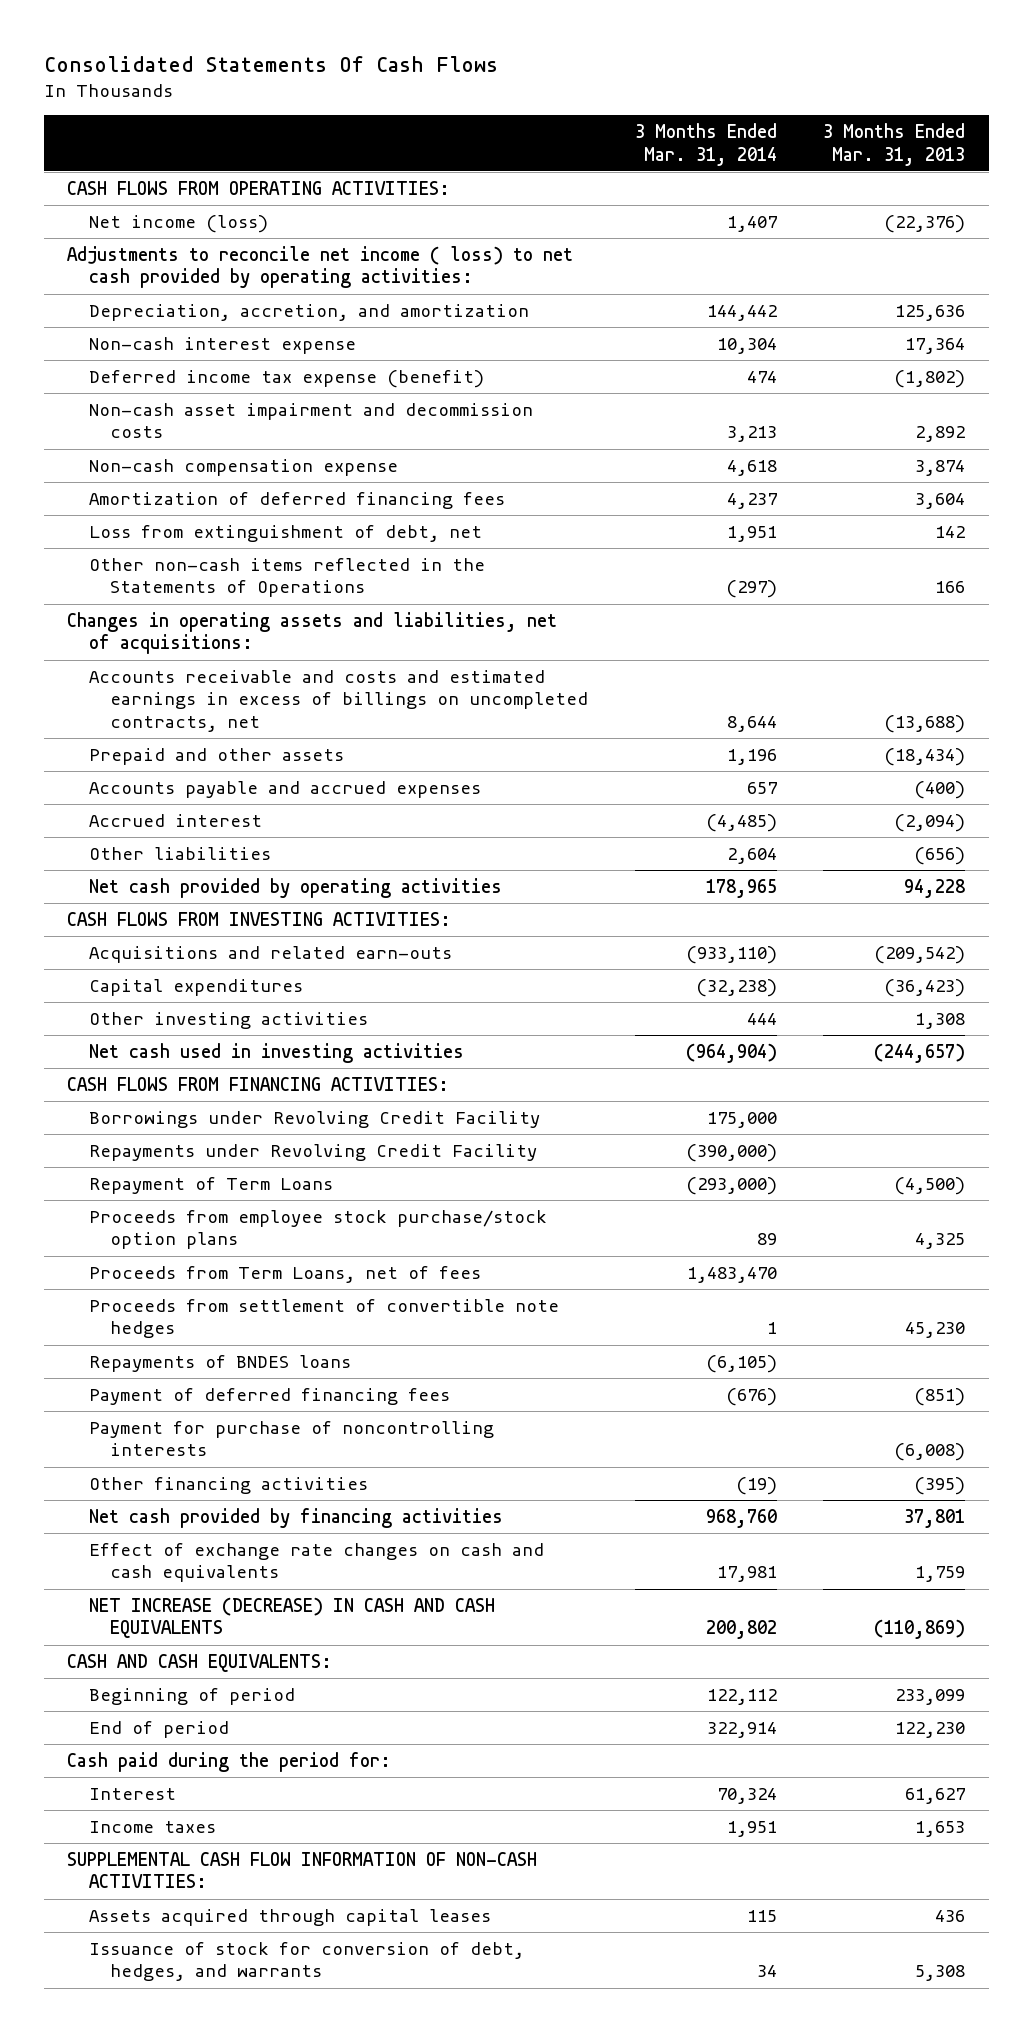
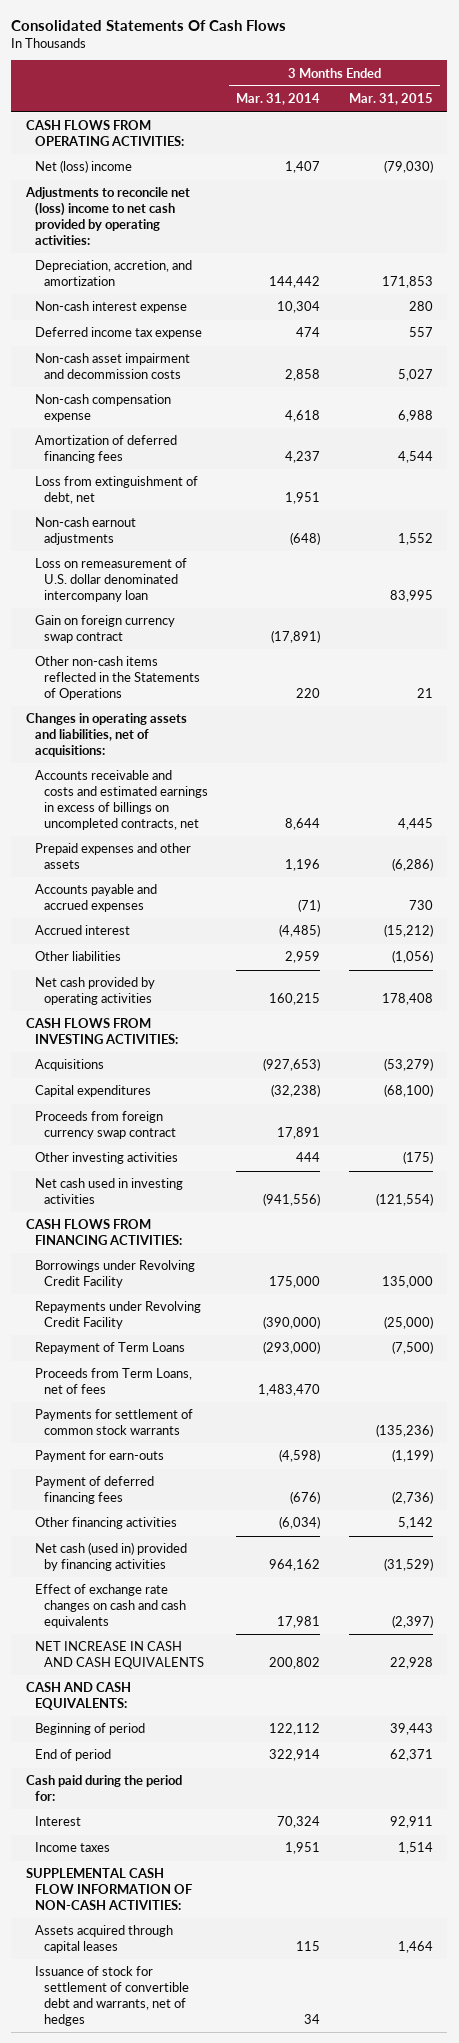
[823,123,966,166] 3 Months Ended Mar. 31, 2013 -> none
none -> [348,93,433,106] Mar. 31, 2015
[88,214,268,233] Net income (loss) -> [34,160,132,174] Net (loss) income
[67,245,574,289] Adjustments to reconcile net income ( loss) to net cash provided by operating activities: -> [24,187,190,245] Adjustments to reconcile net (loss) income to net cash provided by operating activities:
[88,369,484,388] Deferred income tax expense (benefit) -> [34,327,202,340] Deferred income tax expense
[726,426,777,443] 3,213 -> [285,369,321,382] 2,858
none -> [34,517,136,546] Non-cash earnout adjustments
none -> [34,558,187,602] Loss on remeasurement of U.S. dollar denominated intercompany loan
none -> [34,615,175,644] Gain on foreign currency swap contract
[725,580,777,599] (297) -> [296,687,321,698] 220
[88,747,344,765] Prepaid and other assets -> [34,843,191,870] Prepaid expenses and other assets
[746,781,777,794] 657 -> [298,899,321,913] (71)
[726,847,777,864] 2,604 -> [285,951,321,964] 2,959
[705,878,777,898] 178,965 -> [269,993,321,1006] 160,215
[88,945,452,963] Acquisitions and related earn-outs -> [34,1059,104,1072] Acquisitions
[685,945,777,964] (933,110) -> [263,1058,321,1072] (927,653)
none -> [34,1111,176,1140] Proceeds from foreign currency swap contract
[685,1042,777,1063] (964,904) -> [263,1193,321,1207] (941,556)
[88,1209,547,1250] Proceeds from employee stock purchase/stock option plans -> none
[88,1298,559,1339] Proceeds from settlement of convertible note hedges -> none
[88,1354,351,1372] Repayments of BNDES loans -> none
none -> [34,1409,193,1436] Payments for settlement of common stock warrants
none -> [34,1450,164,1463] Payment for earn-outs
[88,1420,494,1457] Payment for purchase of noncontrolling interests -> none
[735,1476,777,1495] (19) -> [279,1516,321,1530] (6,034)
[88,1507,503,1528] Net cash provided by financing activities -> [34,1542,187,1572] Net cash (used in) provided by financing activities
[705,1508,777,1528] 968,760 -> [269,1559,321,1572] 964,162
[88,1596,495,1639] NET INCREASE (DECREASE) IN CASH AND CASH EQUIVALENTS -> [34,1641,204,1670] NET INCREASE IN CASH AND CASH EQUIVALENTS
[88,1941,524,1982] Issuance of stock for conversion of debt, hedges, and warrants -> [34,1966,189,2026] Issuance of stock for settlement of convertible debt and warrants, net of hedges

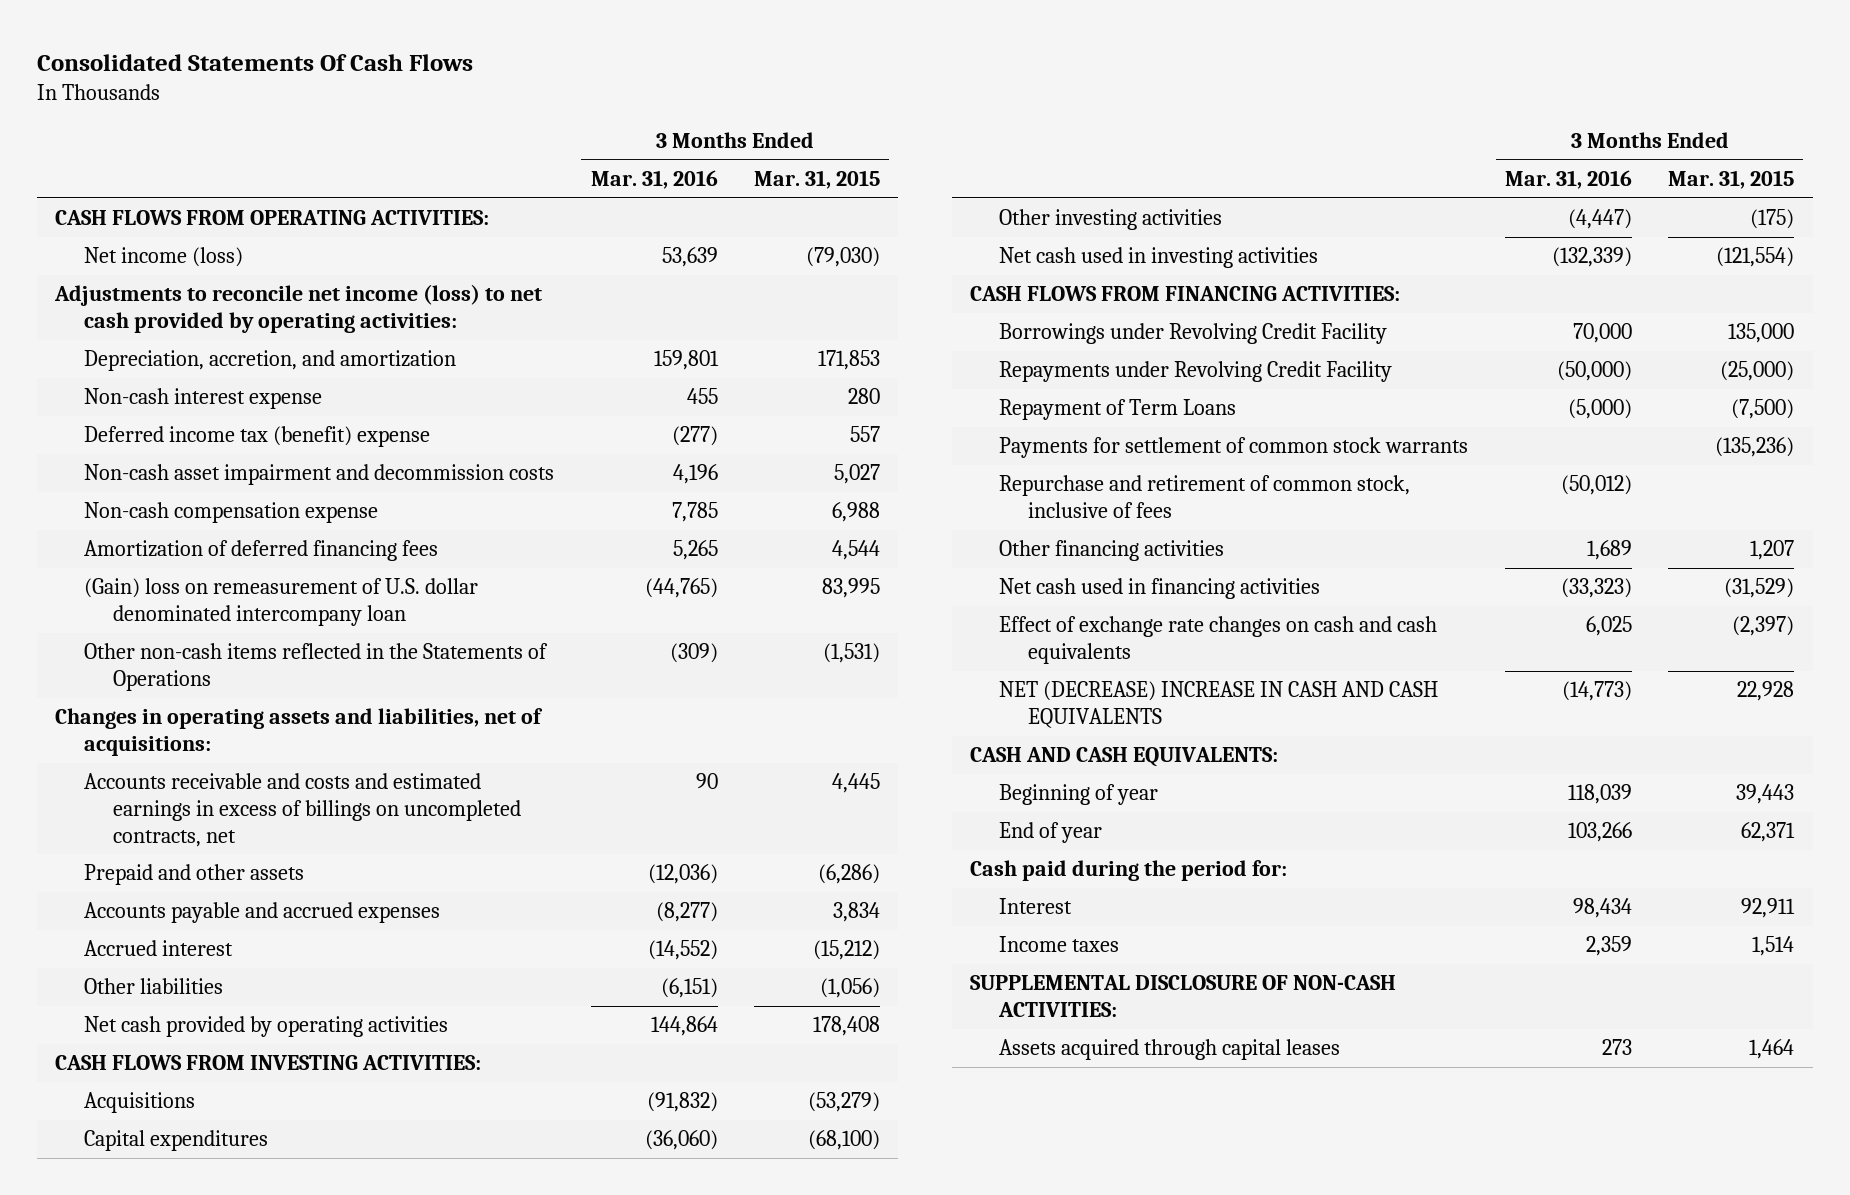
[236,93,321,106] Mar. 31, 2014 -> none
none -> [590,170,718,190] Mar. 31, 2016
[34,160,132,174] Net (loss) income -> [84,247,244,268] Net income (loss)
[24,187,190,245] Adjustments to reconcile net (loss) income to net cash provided by operating activities: -> [54,284,543,333] Adjustments to reconcile net income (loss) to net cash provided by operating activities:
[34,327,202,340] Deferred income tax expense -> [84,426,431,448] Deferred income tax (benefit) expense
[34,476,198,505] Loss from extinguishment of debt, net -> none
[34,517,136,546] Non-cash earnout adjustments -> none
[34,615,175,644] Gain on foreign currency swap contract -> none
[34,558,187,602] Loss on remeasurement of U.S. dollar denominated intercompany loan -> [84,578,479,626] (Gain) loss on remeasurement of U.S. dollar denominated intercompany loan
[416,687,433,698] 21 -> [822,643,880,664] (1,531)
[34,843,191,870] Prepaid expenses and other assets -> [84,864,305,886] Prepaid and other assets
[408,900,433,911] 730 -> [832,902,880,923] 3,834
[34,1111,176,1140] Proceeds from foreign currency swap contract -> none
[34,1368,192,1395] Proceeds from Term Loans, net of fees -> none
[34,1450,164,1463] Payment for earn-outs -> none
[34,1476,154,1505] Payment of deferred financing fees -> none
none -> [999,475,1411,518] Repurchase and retirement of common stock, inclusive of fees
[397,1517,433,1530] 5,142 -> [1750,540,1795,561] 1,207
[34,1542,187,1572] Net cash (used in) provided by financing activities -> [999,578,1321,600] Net cash used in financing activities
[34,1641,204,1670] NET INCREASE IN CASH AND CASH EQUIVALENTS -> [999,681,1439,728] NET (DECREASE) INCREASE IN CASH AND CASH EQUIVALENTS
[34,1723,145,1736] Beginning of period -> [999,784,1159,806] Beginning of year
[34,1749,111,1762] End of period -> [999,822,1103,844] End of year
[25,1868,192,1910] SUPPLEMENTAL CASH FLOW INFORMATION OF NON-CASH ACTIVITIES: -> [970,975,1397,1017] SUPPLEMENTAL DISCLOSURE OF NON-CASH ACTIVITIES:
[34,1966,189,2026] Issuance of stock for settlement of convertible debt and warrants, net of hedges -> none

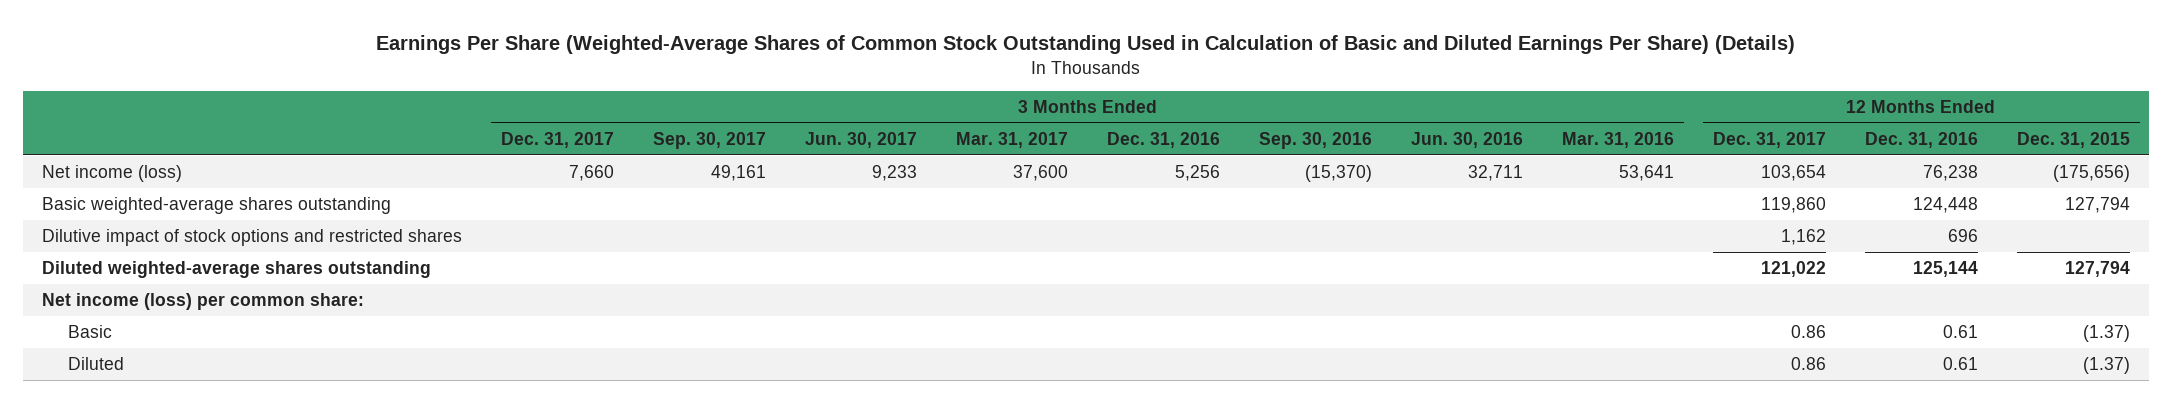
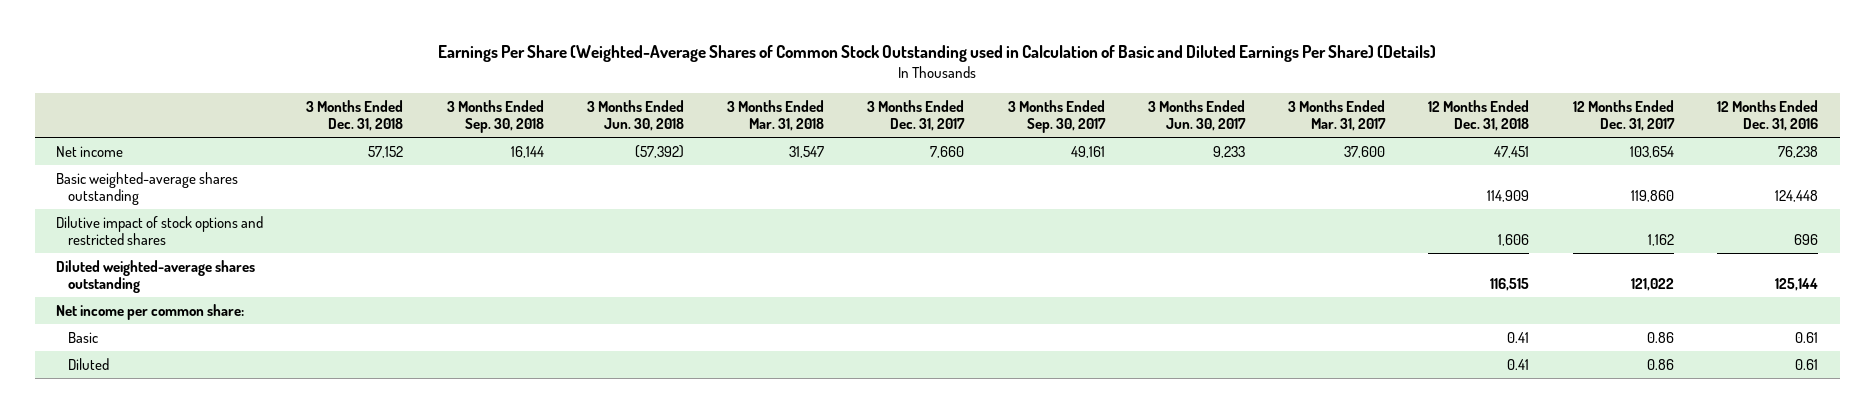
[376,34,1796,54] Earnings Per Share (Weighted-Average Shares of Common Stock Outstanding Used in Calculation of Basic and Diluted Earnings Per Share) (Details) -> [438,44,1437,62] Earnings Per Share (Weighted-Average Shares of Common Stock Outstanding used in Calculation of Basic and Diluted Earnings Per Share) (Details)
[1107,131,1221,148] Dec. 31, 2016 -> none
[1259,131,1373,149] Sep. 30, 2016 -> none
[1410,131,1523,148] Jun. 30, 2016 -> none
[1561,131,1674,148] Mar. 31, 2016 -> none
[2016,131,2130,148] Dec. 31, 2015 -> none
none -> [306,99,404,132] 3 Months Ended Dec. 31, 2018
none -> [446,99,544,134] 3 Months Ended Sep. 30, 2018
none -> [586,99,684,132] 3 Months Ended Jun. 30, 2018
none -> [727,99,825,132] 3 Months Ended Mar. 31, 2018
none -> [1428,99,1530,132] 12 Months Ended Dec. 31, 2018
[42,164,183,182] Net income (loss) -> [56,145,124,157] Net income
[42,292,365,310] Net income (loss) per common share: -> [56,303,245,320] Net income per common share:

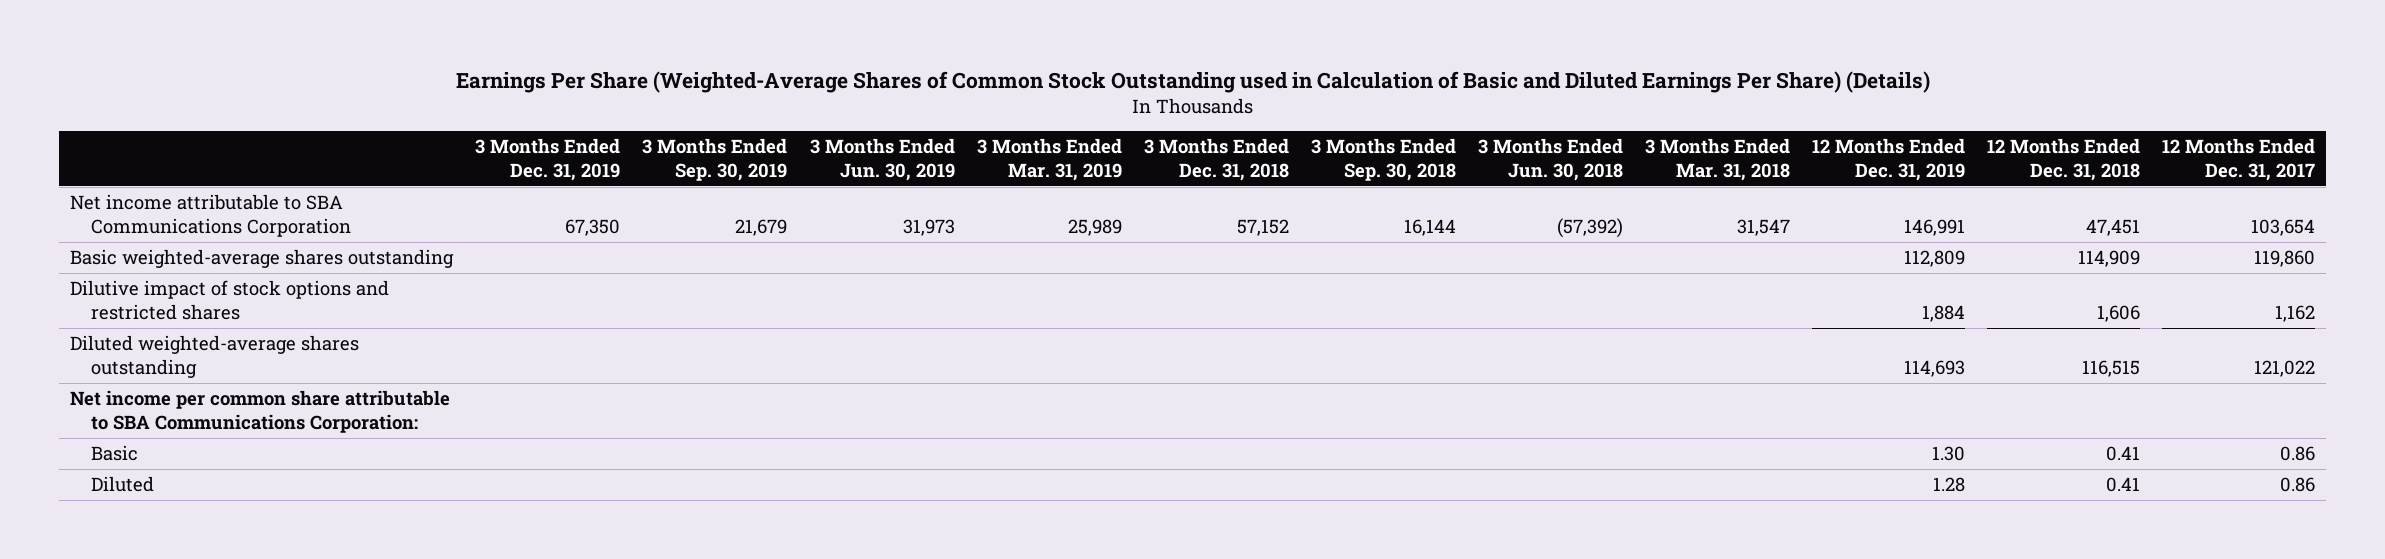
[867,99,966,132] 3 Months Ended Dec. 31, 2017 -> none
[1007,99,1106,134] 3 Months Ended Sep. 30, 2017 -> none
[1147,99,1246,132] 3 Months Ended Jun. 30, 2017 -> none
[1288,99,1387,132] 3 Months Ended Mar. 31, 2017 -> none
[1716,99,1818,132] 12 Months Ended Dec. 31, 2016 -> none
none -> [475,138,621,182] 3 Months Ended Dec. 31, 2019
none -> [642,138,788,182] 3 Months Ended Sep. 30, 2019
none -> [809,138,955,182] 3 Months Ended Jun. 30, 2019
none -> [976,138,1122,182] 3 Months Ended Mar. 31, 2019
none -> [1811,138,1965,182] 12 Months Ended Dec. 31, 2019
[56,145,124,157] Net income -> [70,193,351,237] Net income attributable to SBA Communications Corporation
[56,303,245,320] Net income per common share: -> [70,389,451,433] Net income per common share attributable to SBA Communications Corporation:

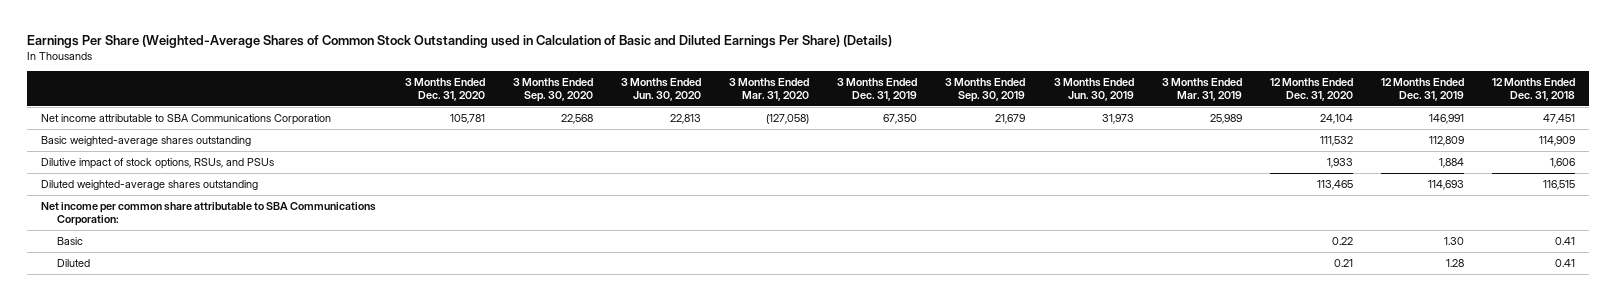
[1143,138,1289,182] 3 Months Ended Dec. 31, 2018 -> none
[1310,138,1456,182] 3 Months Ended Sep. 30, 2018 -> none
[1477,138,1623,182] 3 Months Ended Jun. 30, 2018 -> none
[1644,138,1790,182] 3 Months Ended Mar. 31, 2018 -> none
[2162,138,2316,182] 12 Months Ended Dec. 31, 2017 -> none
none -> [404,77,485,102] 3 Months Ended Dec. 31, 2020
none -> [512,77,593,103] 3 Months Ended Sep. 30, 2020
none -> [620,77,701,102] 3 Months Ended Jun. 30, 2020
none -> [729,77,810,102] 3 Months Ended Mar. 31, 2020
none -> [1269,77,1353,102] 12 Months Ended Dec. 31, 2020
[70,279,390,320] Dilutive impact of stock options and restricted shares -> [41,157,275,169] Dilutive impact of stock options, RSUs, and PSUs

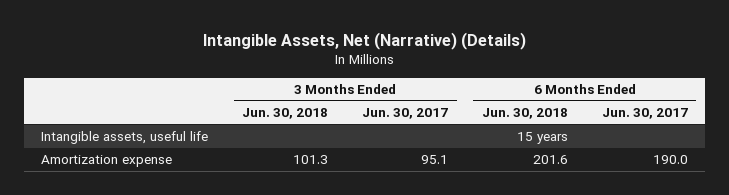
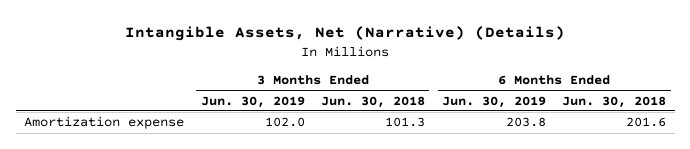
[362,108,449,120] Jun. 30, 2017 -> none
[601,108,688,120] Jun. 30, 2017 -> none
none -> [200,95,305,108] Jun. 30, 2019
none -> [441,95,546,108] Jun. 30, 2019
[41,131,209,145] Intangible assets, useful life -> none

